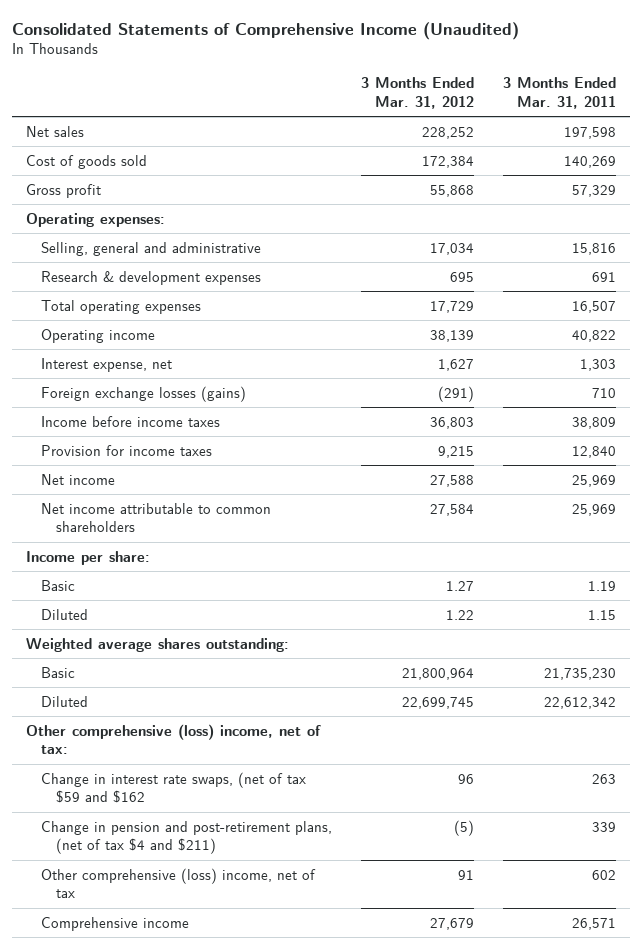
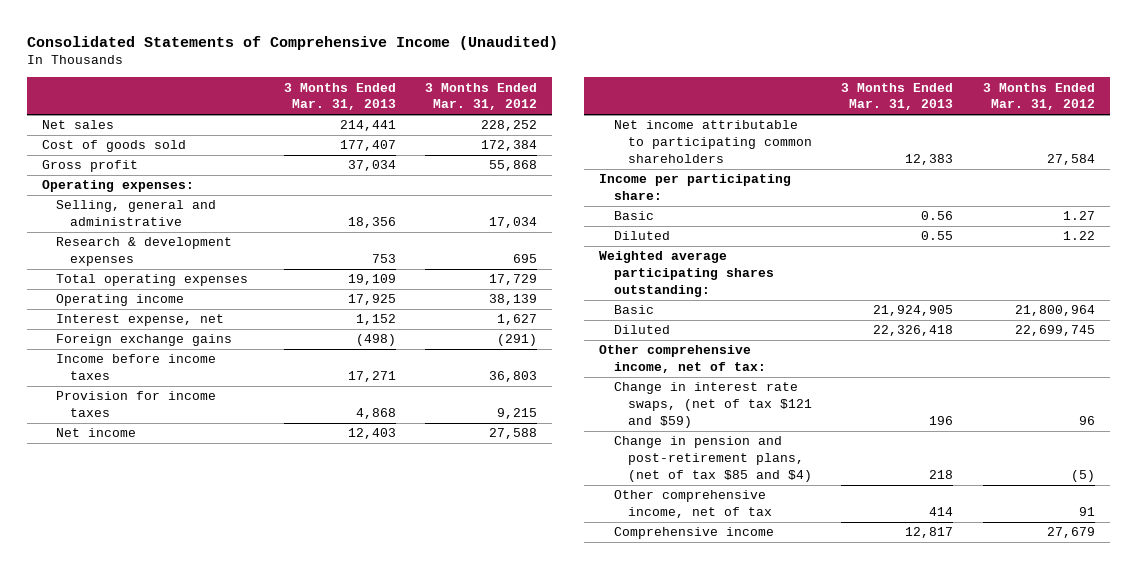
[502,77,616,109] 3 Months Ended Mar. 31, 2011 -> none
none -> [283,82,396,111] 3 Months Ended Mar. 31, 2013
[41,385,247,402] Foreign exchange losses (gains) -> [55,334,232,347] Foreign exchange gains
[41,502,272,533] Net income attributable to common shareholders -> [613,120,812,163] Net income attributable to participating common shareholders
[26,550,151,565] Income per share: -> [599,174,792,201] Income per participating share:
[26,637,290,652] Weighted average shares outstanding: -> [599,251,774,297] Weighted average participating shares outstanding:
[26,723,322,755] Other comprehensive (loss) income, net of tax: -> [599,345,766,374] Other comprehensive income, net of tax:
[41,771,307,804] Change in interest rate swaps, (net of tax $59 and $162 -> [613,382,812,428] Change in interest rate swaps, (net of tax $121 and $59)
[41,820,333,855] Change in pension and post-retirement plans, (net of tax $4 and $211) -> [613,436,812,482] Change in pension and post-retirement plans, (net of tax $85 and $4)
[41,867,317,899] Other comprehensive (loss) income, net of tax -> [613,490,772,519] Other comprehensive income, net of tax

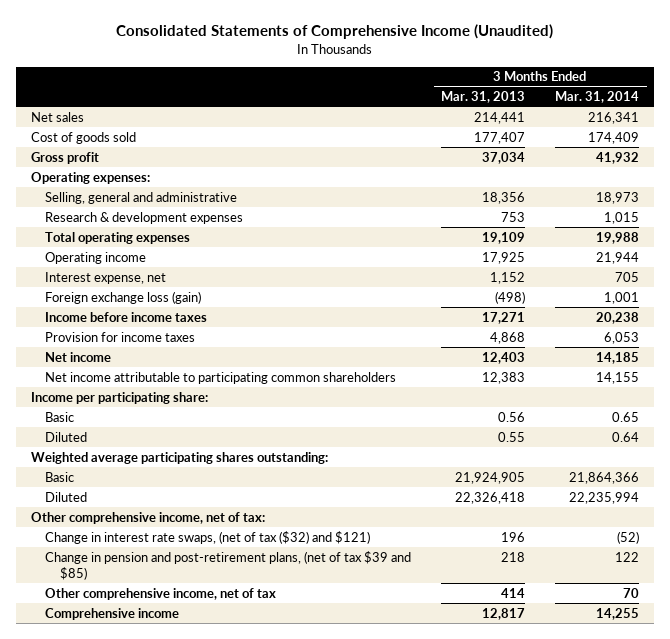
[425,82,538,111] 3 Months Ended Mar. 31, 2012 -> none
none -> [555,90,640,103] Mar. 31, 2014
[55,334,232,347] Foreign exchange gains -> [45,290,202,304] Foreign exchange loss (gain)
[613,382,812,428] Change in interest rate swaps, (net of tax $121 and $59) -> [45,530,371,544] Change in interest rate swaps, (net of tax ($32) and $121)
[613,436,812,482] Change in pension and post-retirement plans, (net of tax $85 and $4) -> [45,550,412,580] Change in pension and post-retirement plans, (net of tax $39 and $85)

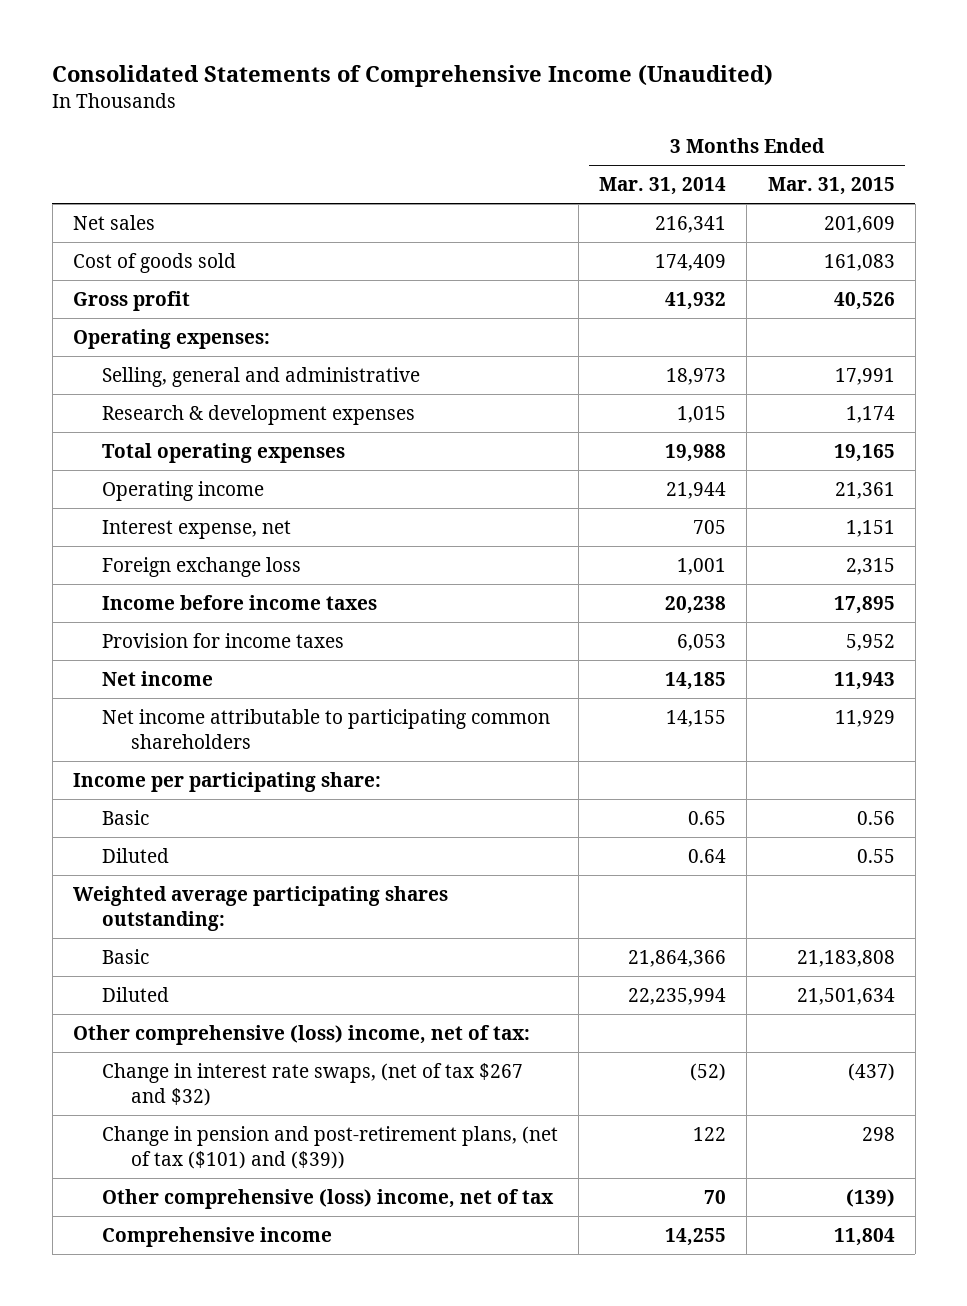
[441,90,526,103] Mar. 31, 2013 -> none
none -> [767,177,895,196] Mar. 31, 2015
[45,290,202,304] Foreign exchange loss (gain) -> [101,556,301,577] Foreign exchange loss
[30,511,265,524] Other comprehensive income, net of tax: -> [72,1024,530,1045] Other comprehensive (loss) income, net of tax:
[45,530,371,544] Change in interest rate swaps, (net of tax ($32) and $121) -> [101,1062,523,1106] Change in interest rate swaps, (net of tax $267 and $32)
[45,550,412,580] Change in pension and post-retirement plans, (net of tax $39 and $85) -> [101,1125,558,1169] Change in pension and post-retirement plans, (net of tax ($101) and ($39))
[45,587,277,600] Other comprehensive income, net of tax -> [101,1188,554,1209] Other comprehensive (loss) income, net of tax

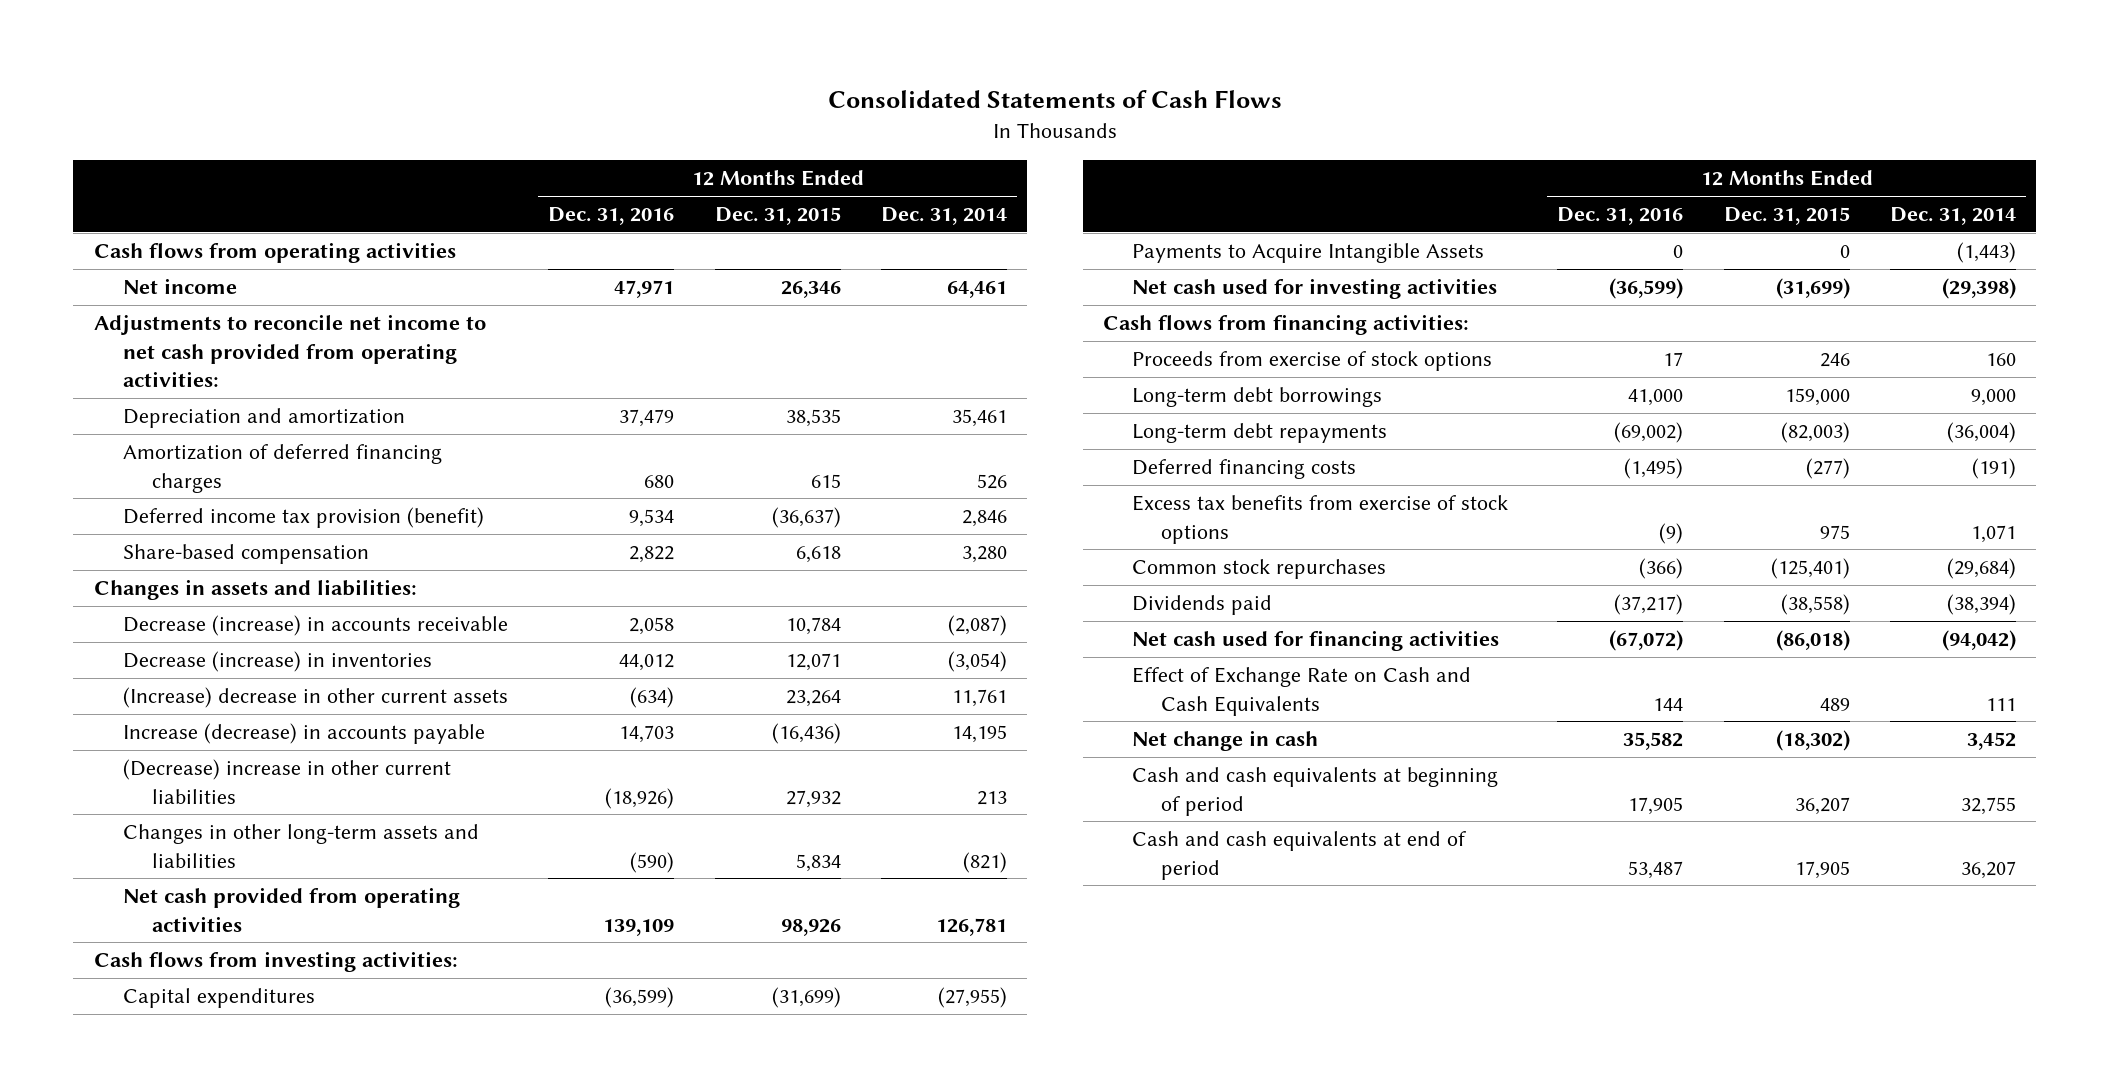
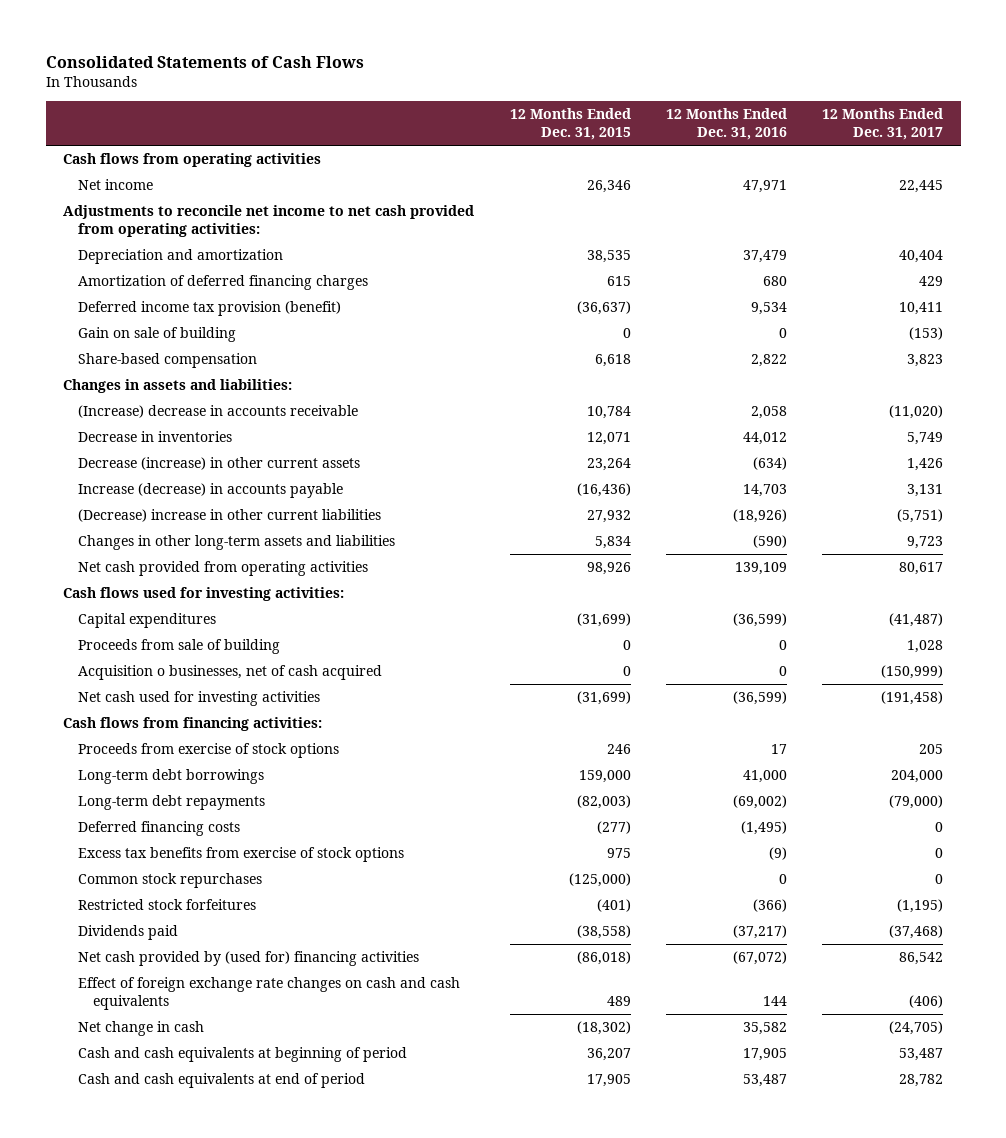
[880,207,1007,226] Dec. 31, 2014 -> none
none -> [822,107,944,141] 12 Months Ended Dec. 31, 2017
none -> [78,327,237,343] Gain on sale of building
[122,615,508,637] Decrease (increase) in accounts receivable -> [78,405,359,419] (Increase) decrease in accounts receivable
[122,651,432,673] Decrease (increase) in inventories -> [78,431,233,443] Decrease in inventories
[122,687,508,709] (Increase) decrease in other current assets -> [78,457,361,471] Decrease (increase) in other current assets
[93,951,458,973] Cash flows from investing activities: -> [63,587,345,602] Cash flows used for investing activities:
[1132,243,1485,264] Payments to Acquire Intangible Assets -> none
none -> [78,639,281,655] Proceeds from sale of building
none -> [78,665,383,681] Acquisition o businesses, net of cash acquired
[1639,558,1684,580] (366) -> [778,874,787,885] 0
[1770,558,1850,580] (125,401) -> [568,873,631,888] (125,000)
none -> [78,899,257,911] Restricted stock forfeitures
[1132,630,1500,652] Net cash used for financing activities -> [78,951,420,967] Net cash provided by (used for) financing activities
[1132,667,1472,716] Effect of Exchange Rate on Cash and Cash Equivalents -> [78,977,461,1011] Effect of foreign exchange rate changes on cash and cash equivalents

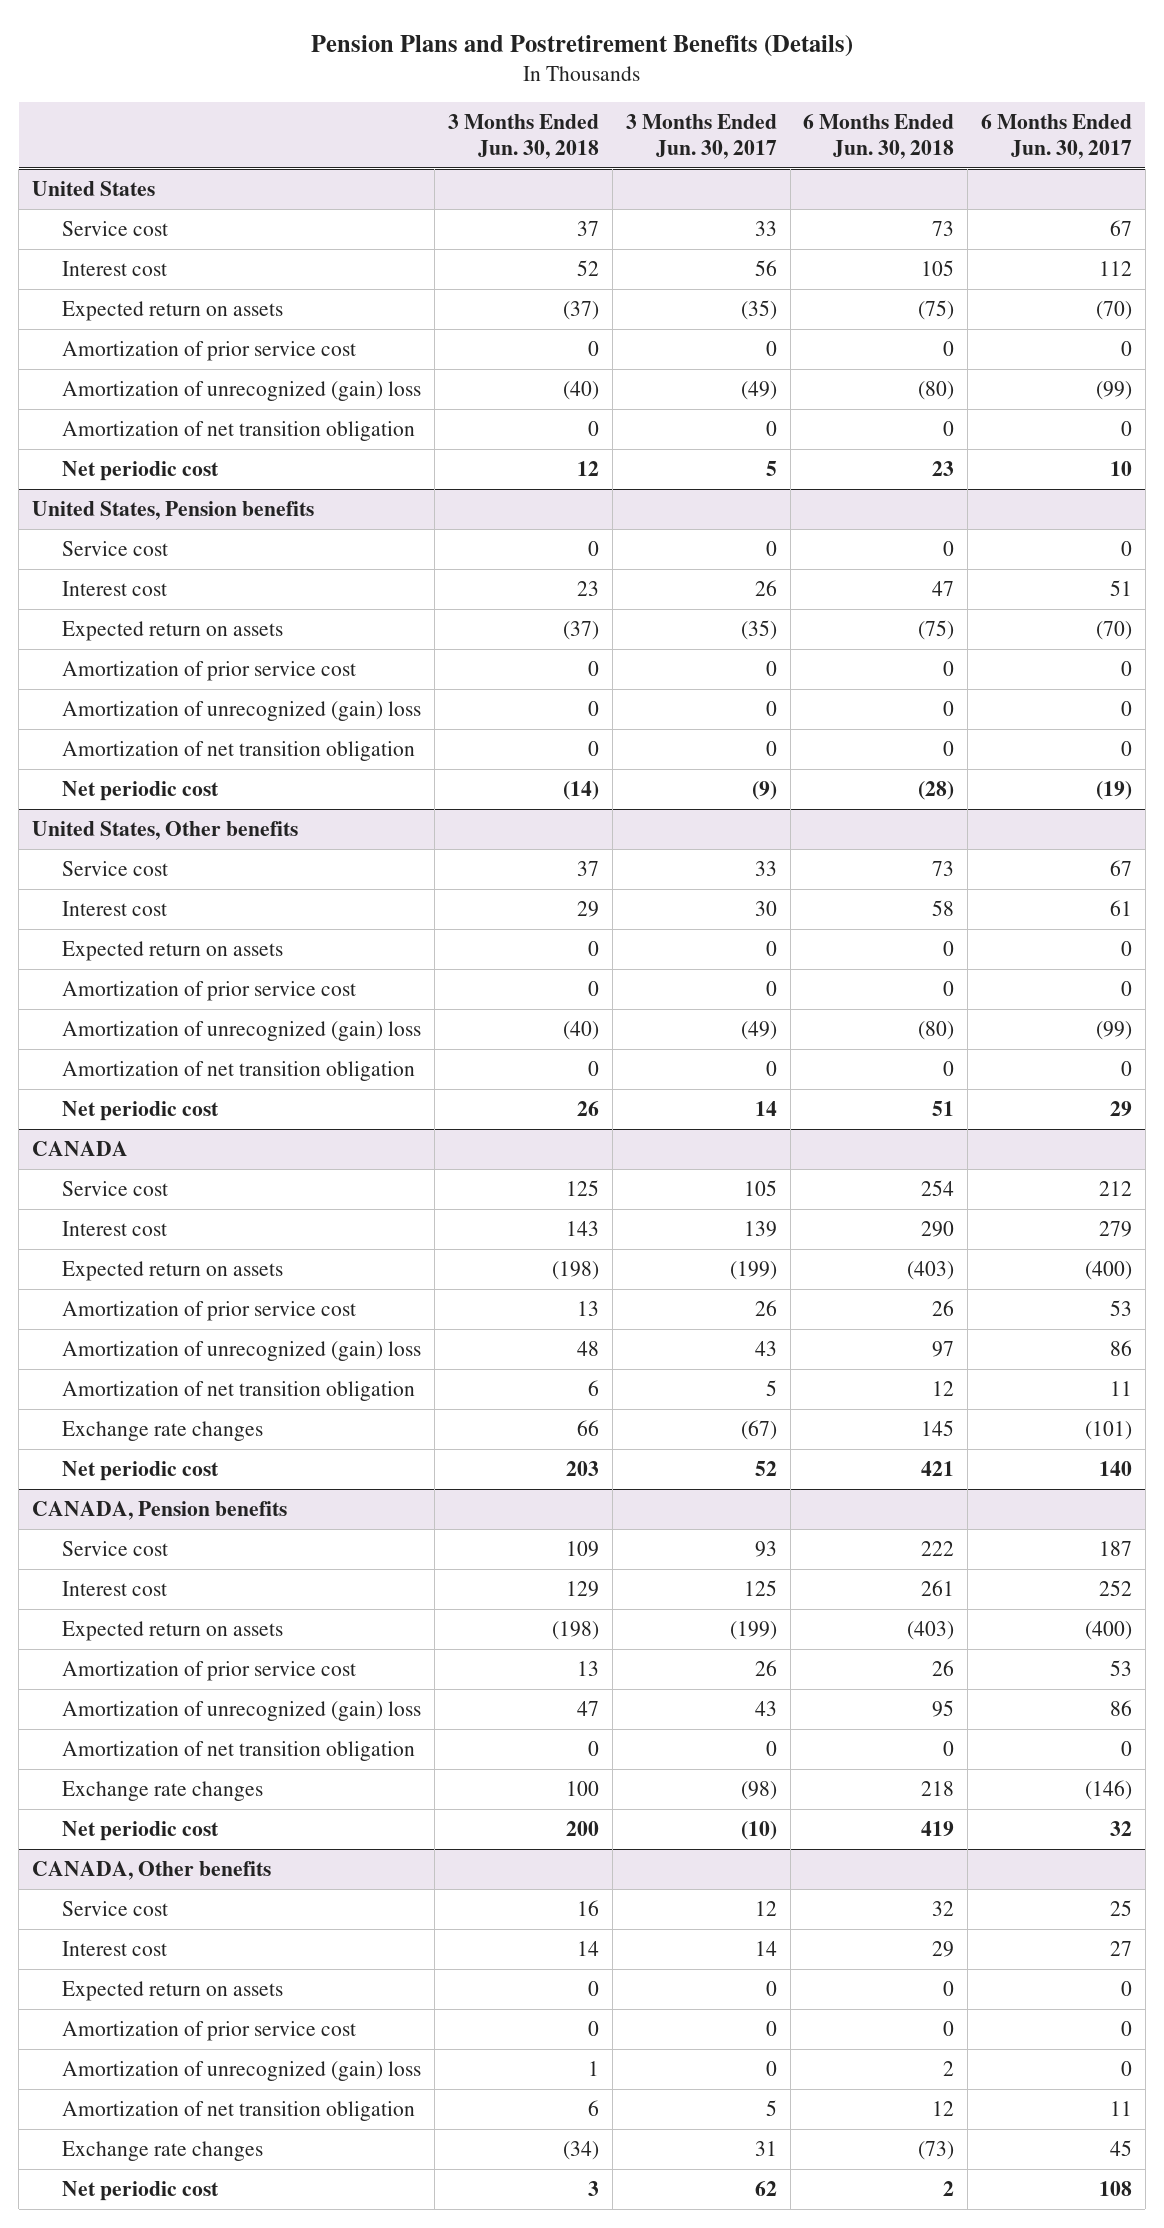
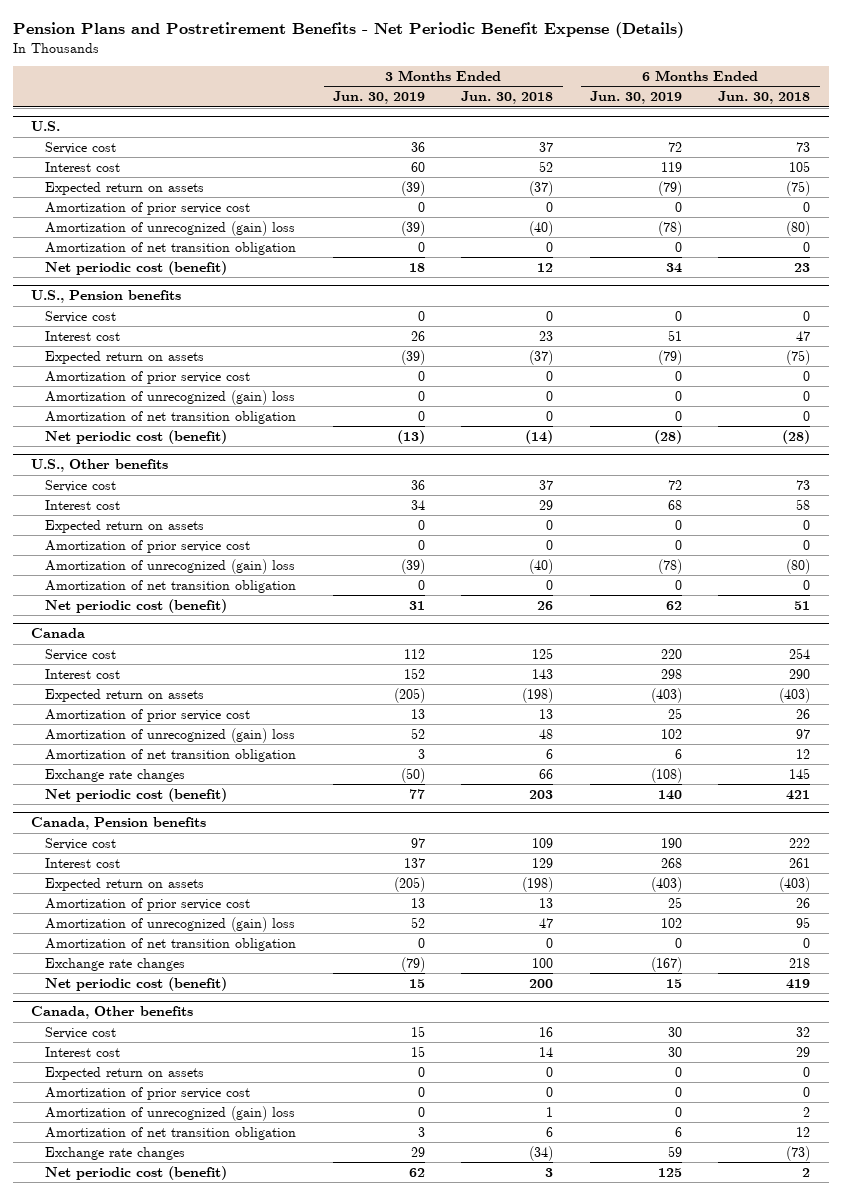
[311,34,854,57] Pension Plans and Postretirement Benefits (Details) -> [13,22,685,39] Pension Plans and Postretirement Benefits - Net Periodic Benefit Expense (Details)
[625,114,777,159] 3 Months Ended Jun. 30, 2017 -> none
[981,114,1133,159] 6 Months Ended Jun. 30, 2017 -> none
none -> [332,91,425,105] Jun. 30, 2019
none -> [589,91,682,105] Jun. 30, 2019
[32,181,156,197] United States -> [31,121,61,132] U.S.
[32,501,315,521] United States, Pension benefits -> none
[62,461,220,482] Net periodic cost -> [45,260,228,275] Net periodic cost (benefit)
none -> [31,290,182,304] U.S., Pension benefits
[32,821,299,841] United States, Other benefits -> none
[62,781,220,802] Net periodic cost -> [45,429,228,444] Net periodic cost (benefit)
none -> [31,459,169,473] U.S., Other benefits
[62,1101,220,1122] Net periodic cost -> [45,598,228,613] Net periodic cost (benefit)
[32,1141,129,1157] CANADA -> [31,628,86,639] Canada
[62,1461,220,1482] Net periodic cost -> [45,787,228,802] Net periodic cost (benefit)
[32,1501,288,1521] CANADA, Pension benefits -> [31,817,207,831] Canada, Pension benefits
[62,1821,220,1842] Net periodic cost -> [45,976,228,991] Net periodic cost (benefit)
[32,1861,272,1881] CANADA, Other benefits -> [31,1006,194,1020] Canada, Other benefits
[62,2181,220,2202] Net periodic cost -> [45,1165,228,1180] Net periodic cost (benefit)

